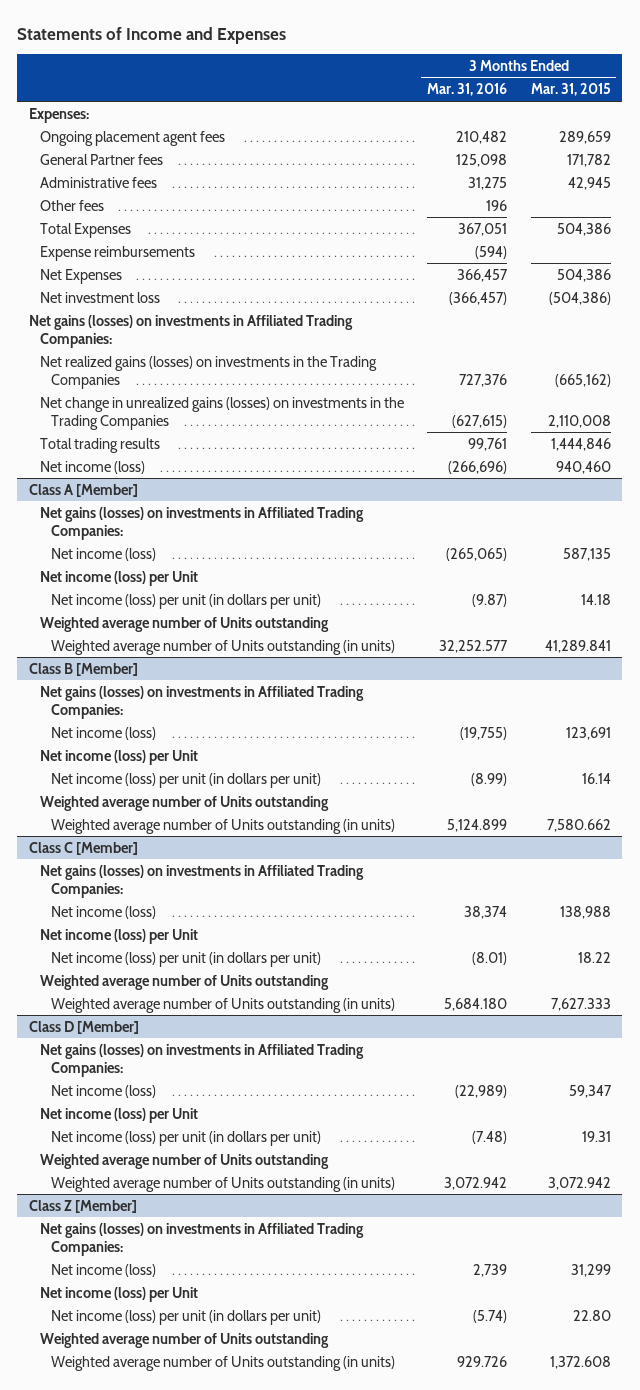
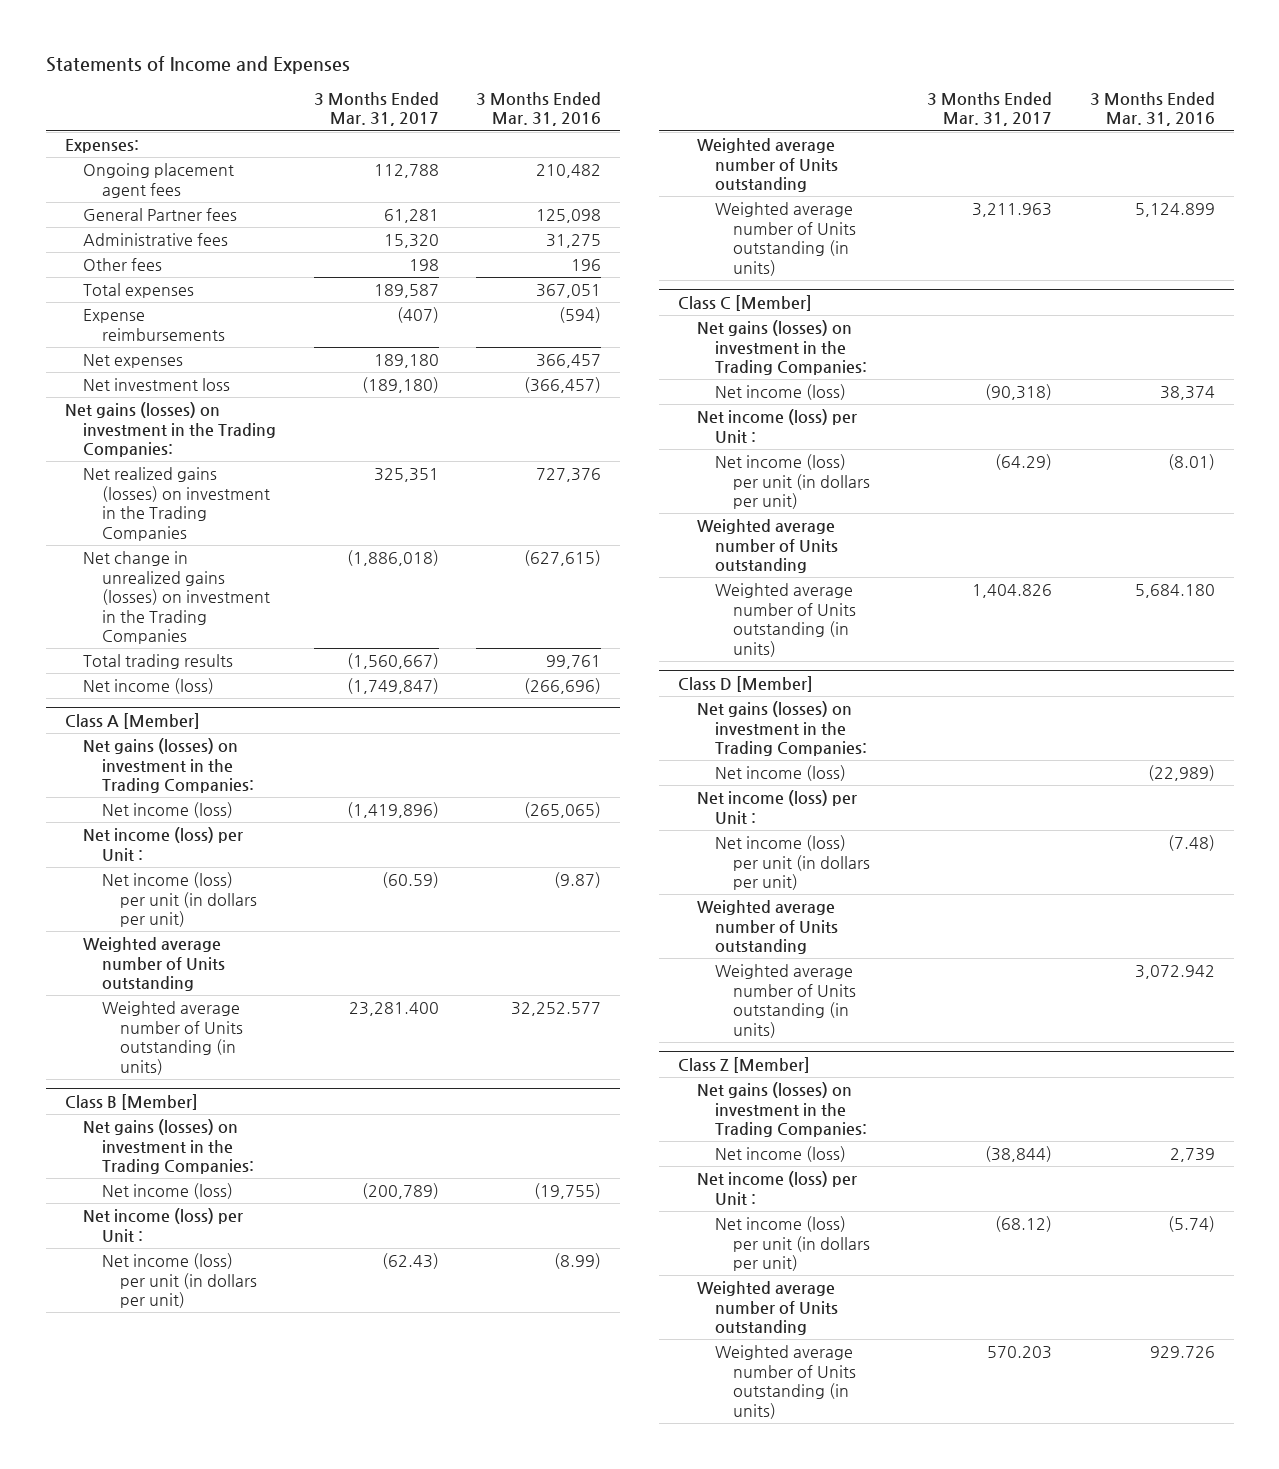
[530,83,611,97] Mar. 31, 2015 -> none
none -> [313,91,439,127] 3 Months Ended Mar. 31, 2017
[39,222,131,238] Total Expenses -> [83,283,195,299] Total expenses
[39,268,122,284] Net Expenses -> [83,354,184,369] Net expenses
[28,314,353,348] Net gains (losses) on investments in Affiliated Trading Companies: -> [64,402,277,458] Net gains (losses) on investment in the Trading Companies:
[39,355,377,389] Net realized gains (losses) on investments in the Trading Companies -> [83,467,270,541] Net realized gains (losses) on investment in the Trading Companies
[39,396,404,430] Net change in unrealized gains (losses) on investments in the Trading Companies -> [83,551,270,645] Net change in unrealized gains (losses) on investment in the Trading Companies
[39,506,364,540] Net gains (losses) on investments in Affiliated Trading Companies: -> [83,738,254,794] Net gains (losses) on investment in the Trading Companies:
[39,570,198,586] Net income (loss) per Unit -> [83,827,244,861] Net income (loss) per Unit :
[39,685,364,719] Net gains (losses) on investments in Affiliated Trading Companies: -> [83,1119,254,1175] Net gains (losses) on investment in the Trading Companies:
[39,749,198,765] Net income (loss) per Unit -> [83,1208,244,1242] Net income (loss) per Unit :
[39,864,364,898] Net gains (losses) on investments in Affiliated Trading Companies: -> [696,320,868,376] Net gains (losses) on investment in the Trading Companies:
[39,928,198,944] Net income (loss) per Unit -> [696,409,857,443] Net income (loss) per Unit :
[39,1043,364,1077] Net gains (losses) on investments in Affiliated Trading Companies: -> [696,701,868,757] Net gains (losses) on investment in the Trading Companies:
[39,1107,198,1123] Net income (loss) per Unit -> [696,790,857,824] Net income (loss) per Unit :
[39,1222,364,1256] Net gains (losses) on investments in Affiliated Trading Companies: -> [696,1082,868,1138] Net gains (losses) on investment in the Trading Companies:
[39,1286,198,1302] Net income (loss) per Unit -> [696,1171,857,1205] Net income (loss) per Unit :

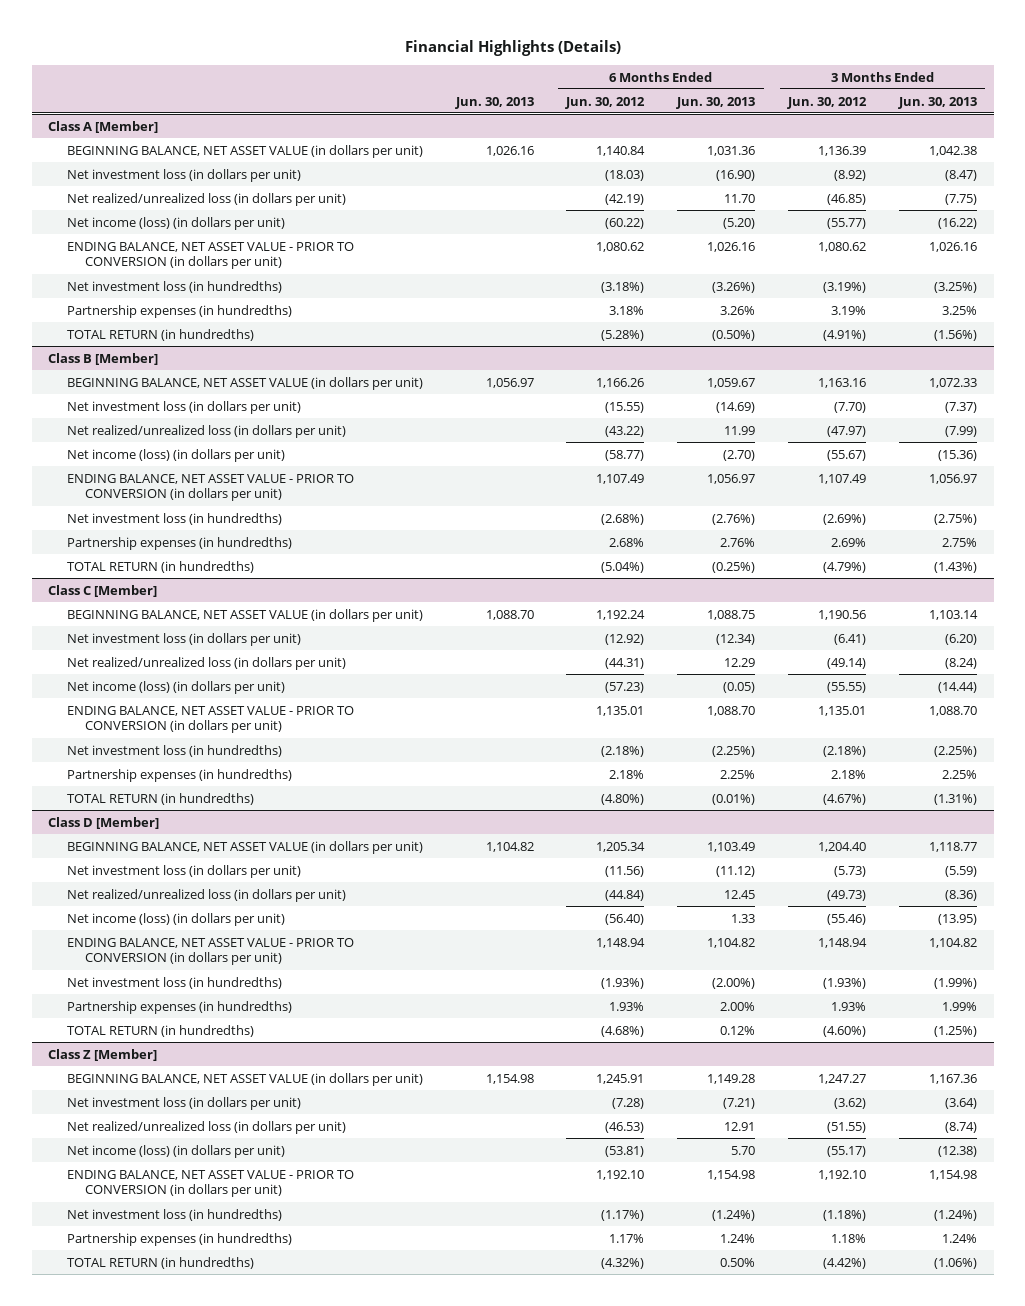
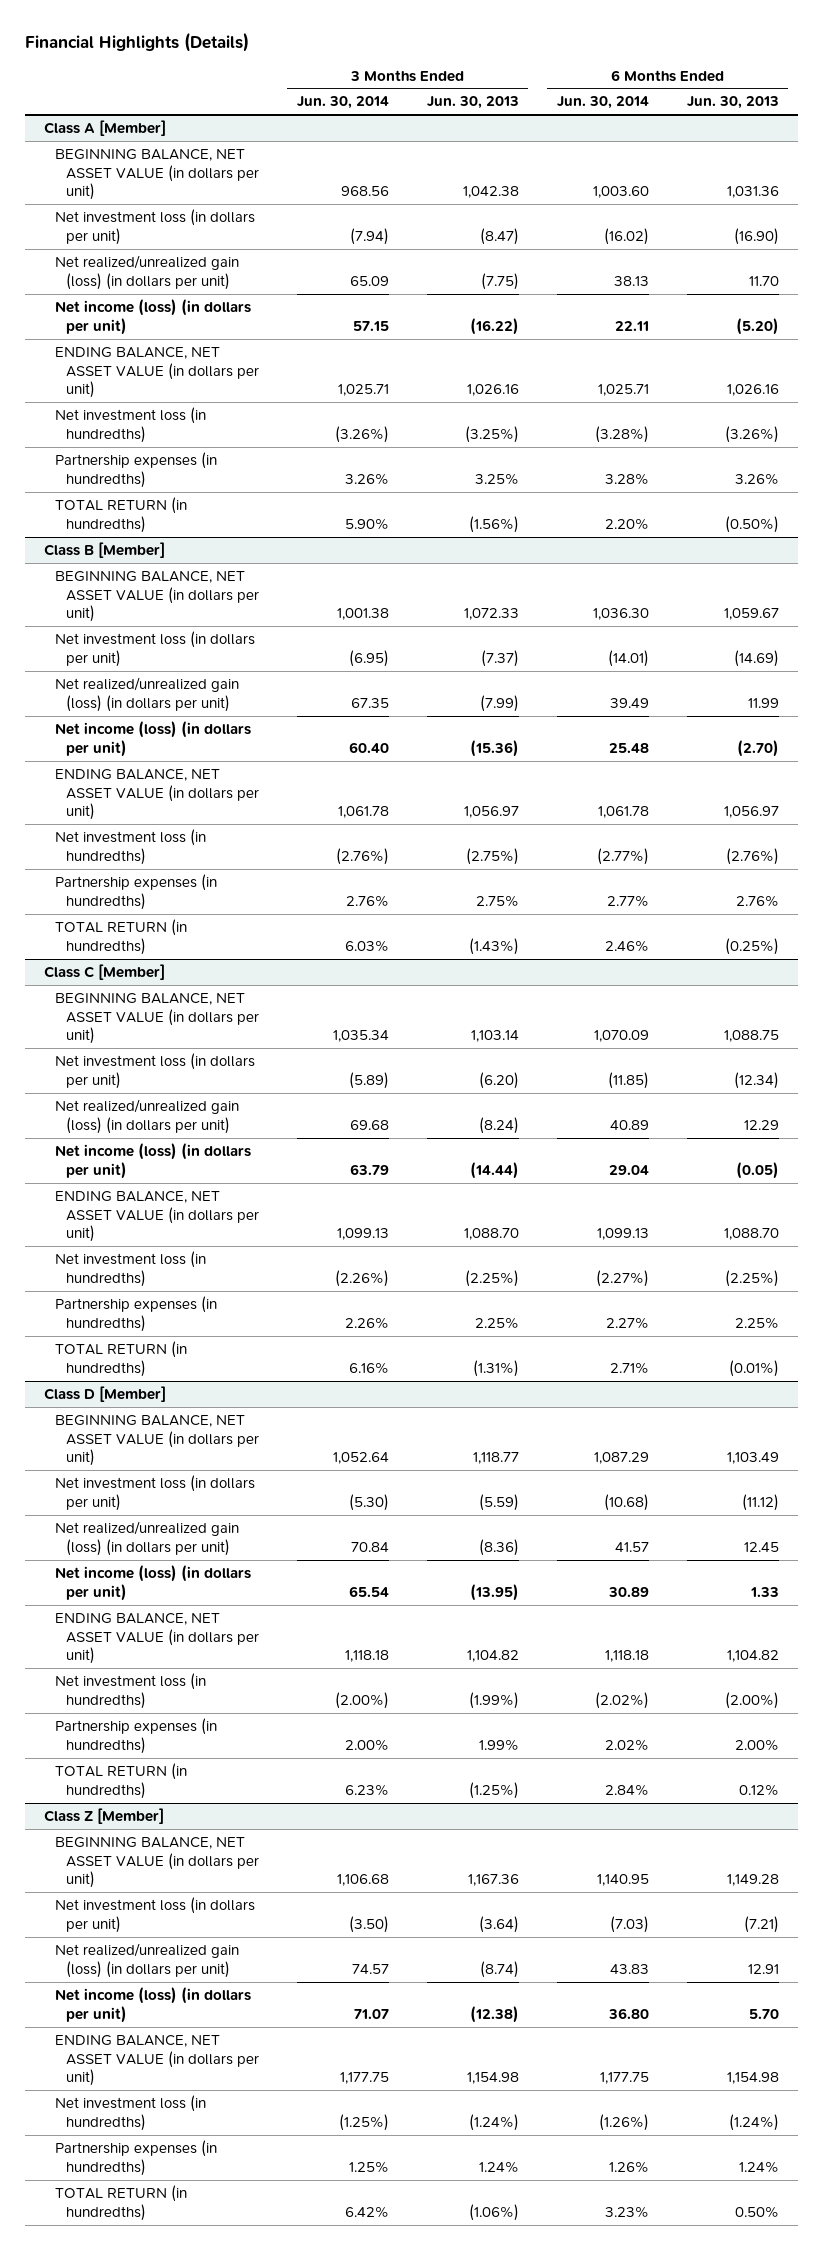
[454,96,534,109] Jun. 30, 2013 -> none
[565,96,646,109] Jun. 30, 2012 -> none
[787,96,868,109] Jun. 30, 2012 -> none
none -> [296,96,389,110] Jun. 30, 2014
none -> [556,96,649,110] Jun. 30, 2014
[66,192,346,206] Net realized/unrealized loss (in dollars per unit) -> [54,254,239,290] Net realized/unrealized gain (loss) (in dollars per unit)
[66,241,354,270] ENDING BALANCE, NET ASSET VALUE - PRIOR TO CONVERSION (in dollars per unit) -> [54,346,259,399] ENDING BALANCE, NET ASSET VALUE (in dollars per unit)
[66,424,346,438] Net realized/unrealized loss (in dollars per unit) -> [54,676,239,712] Net realized/unrealized gain (loss) (in dollars per unit)
[66,473,354,502] ENDING BALANCE, NET ASSET VALUE - PRIOR TO CONVERSION (in dollars per unit) -> [54,768,259,821] ENDING BALANCE, NET ASSET VALUE (in dollars per unit)
[66,656,346,670] Net realized/unrealized loss (in dollars per unit) -> [54,1098,239,1134] Net realized/unrealized gain (loss) (in dollars per unit)
[66,705,354,734] ENDING BALANCE, NET ASSET VALUE - PRIOR TO CONVERSION (in dollars per unit) -> [54,1190,259,1243] ENDING BALANCE, NET ASSET VALUE (in dollars per unit)
[66,888,346,902] Net realized/unrealized loss (in dollars per unit) -> [54,1520,239,1556] Net realized/unrealized gain (loss) (in dollars per unit)
[66,937,354,966] ENDING BALANCE, NET ASSET VALUE - PRIOR TO CONVERSION (in dollars per unit) -> [54,1612,259,1665] ENDING BALANCE, NET ASSET VALUE (in dollars per unit)
[66,1120,346,1134] Net realized/unrealized loss (in dollars per unit) -> [54,1942,239,1978] Net realized/unrealized gain (loss) (in dollars per unit)
[66,1169,354,1198] ENDING BALANCE, NET ASSET VALUE - PRIOR TO CONVERSION (in dollars per unit) -> [54,2034,259,2087] ENDING BALANCE, NET ASSET VALUE (in dollars per unit)

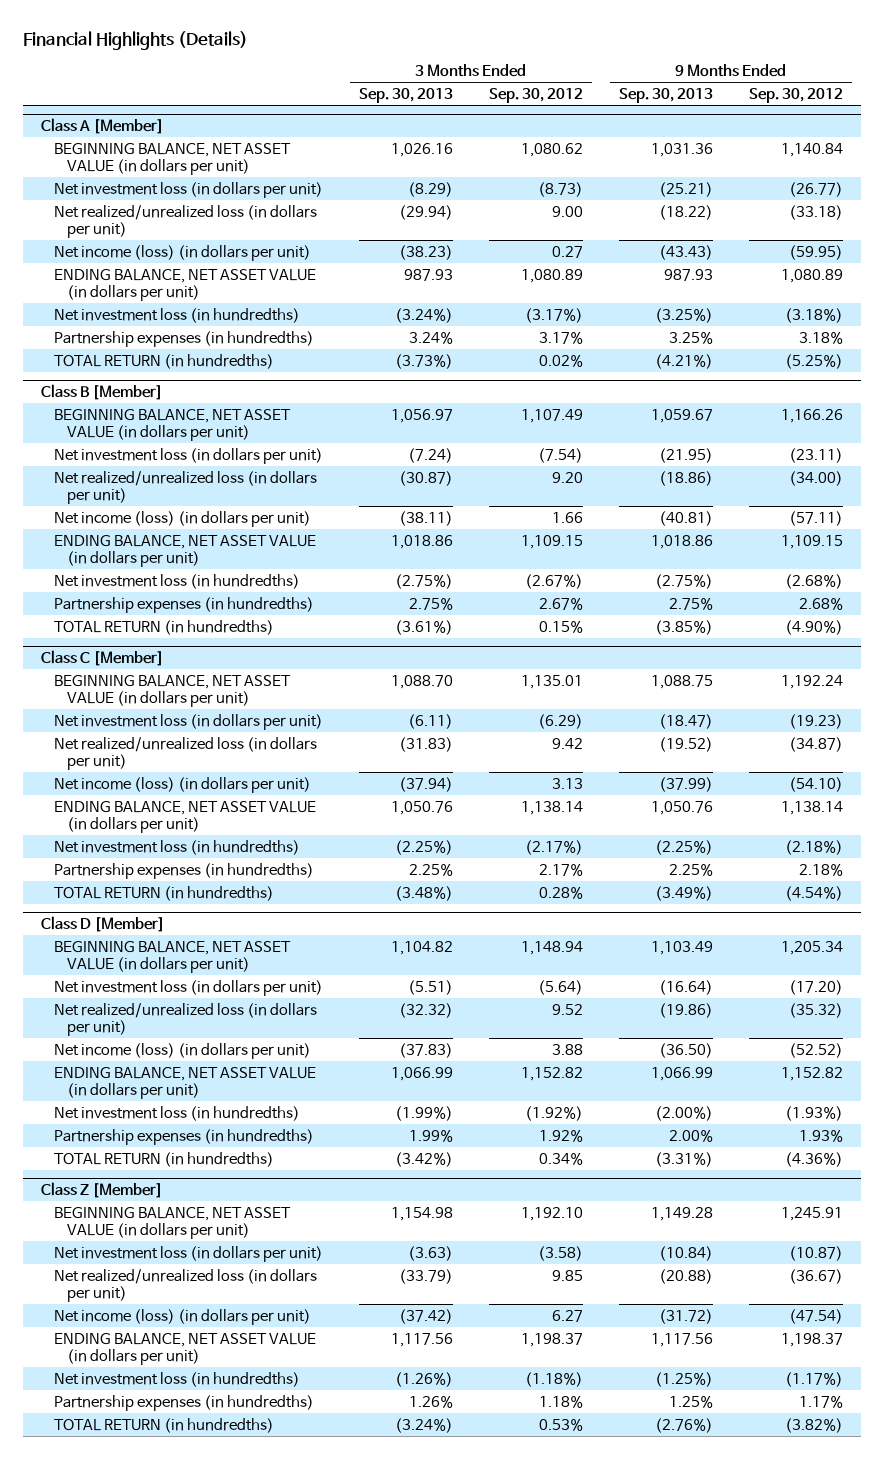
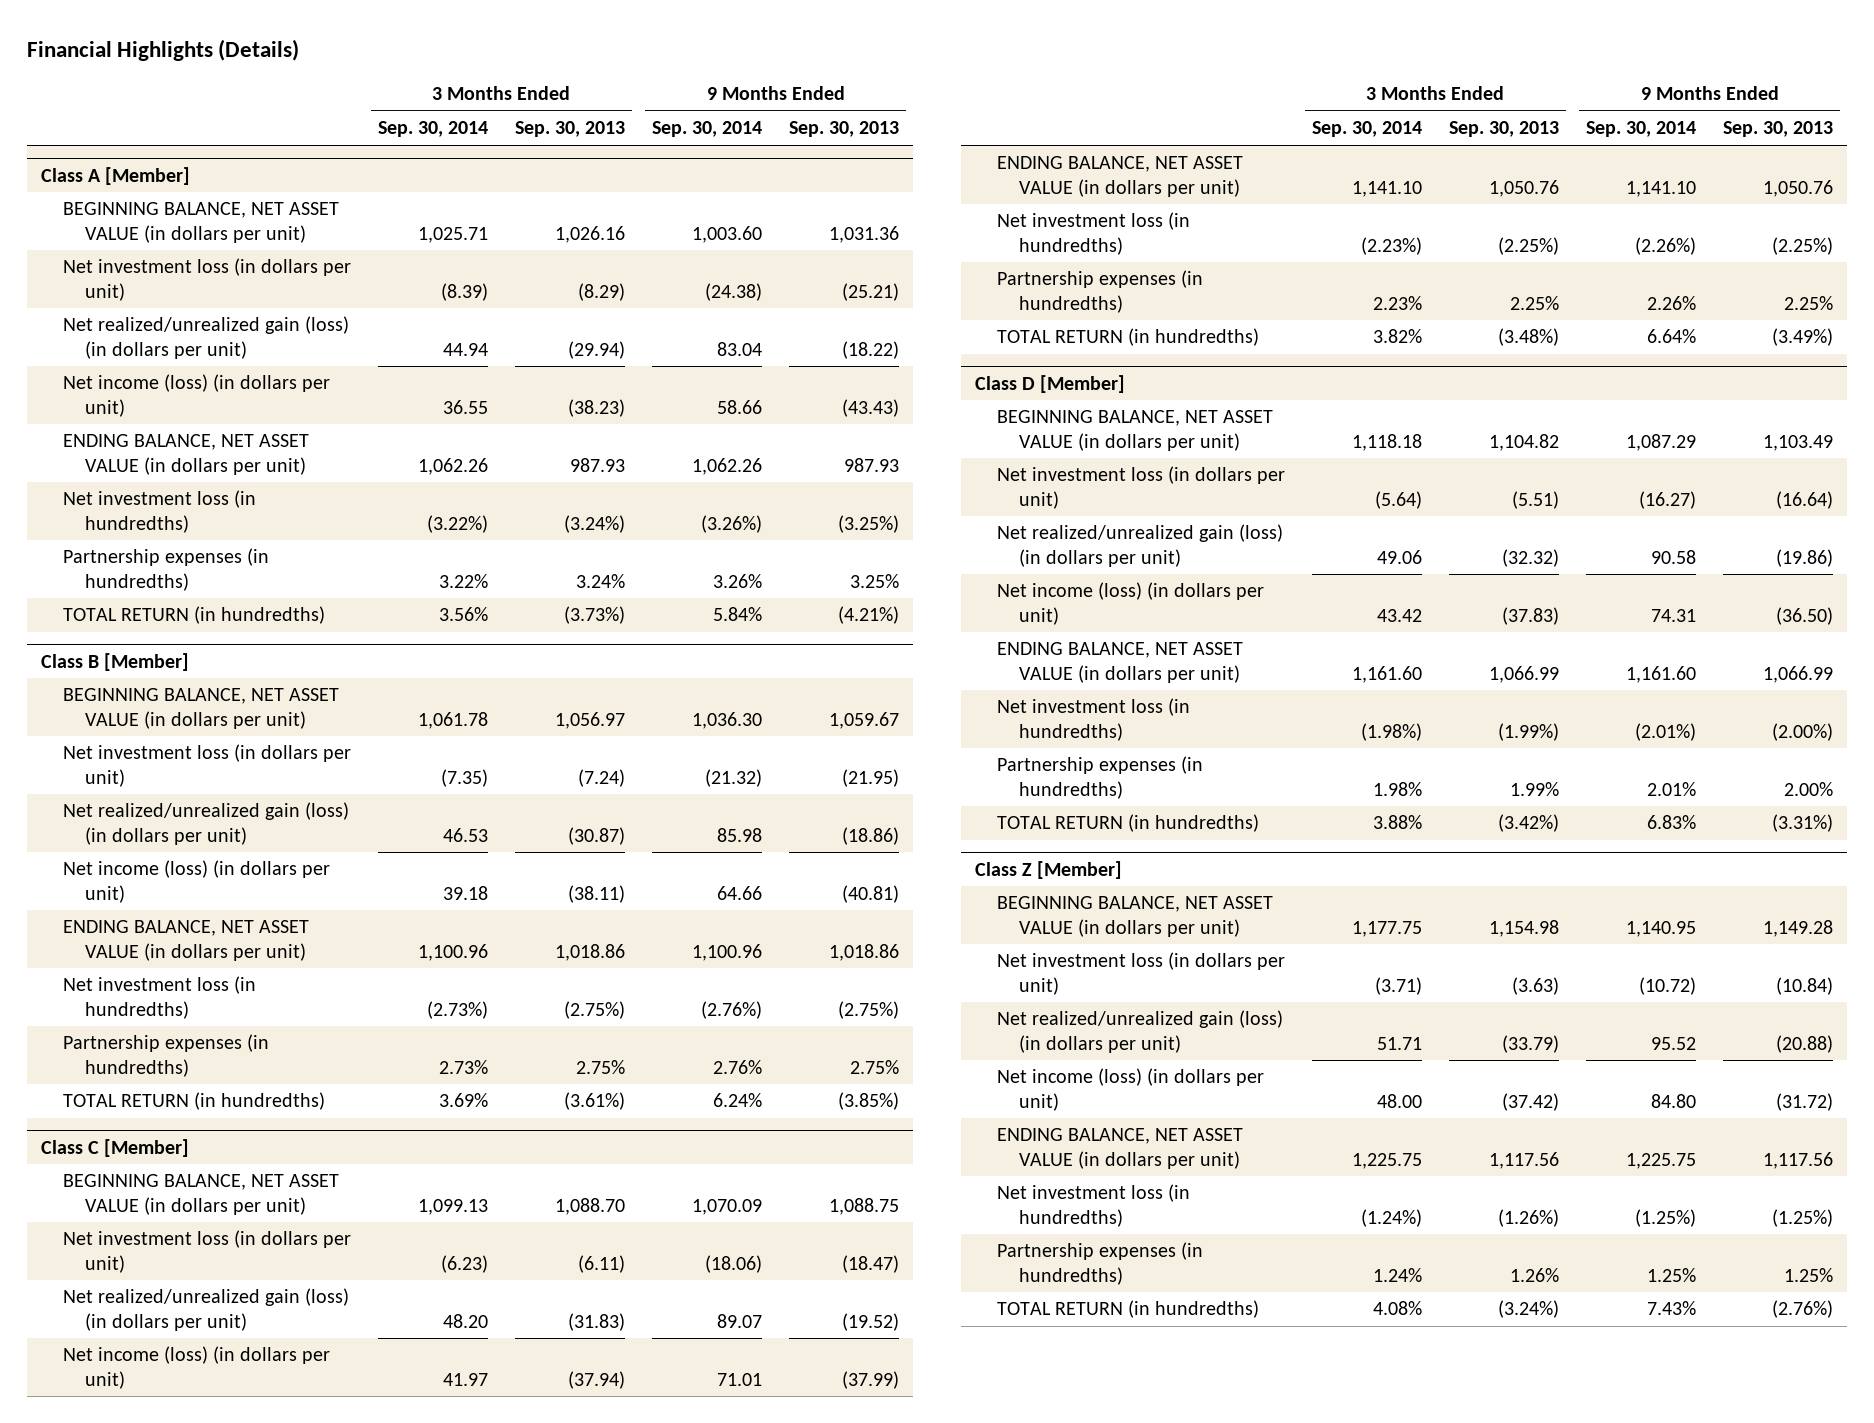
[489,87,584,103] Sep. 30, 2012 -> none
[748,87,843,103] Sep. 30, 2012 -> none
none -> [377,121,488,138] Sep. 30, 2014
none -> [652,121,763,138] Sep. 30, 2014
[54,204,318,238] Net realized/unrealized loss (in dollars per unit) -> [62,316,349,359] Net realized/unrealized gain (loss) (in dollars per unit)
[54,470,318,504] Net realized/unrealized loss (in dollars per unit) -> [62,802,349,845] Net realized/unrealized gain (loss) (in dollars per unit)
[54,736,318,770] Net realized/unrealized loss (in dollars per unit) -> [62,1288,349,1331] Net realized/unrealized gain (loss) (in dollars per unit)
[54,1002,318,1036] Net realized/unrealized loss (in dollars per unit) -> [996,524,1283,567] Net realized/unrealized gain (loss) (in dollars per unit)
[54,1268,318,1302] Net realized/unrealized loss (in dollars per unit) -> [996,1010,1283,1053] Net realized/unrealized gain (loss) (in dollars per unit)

